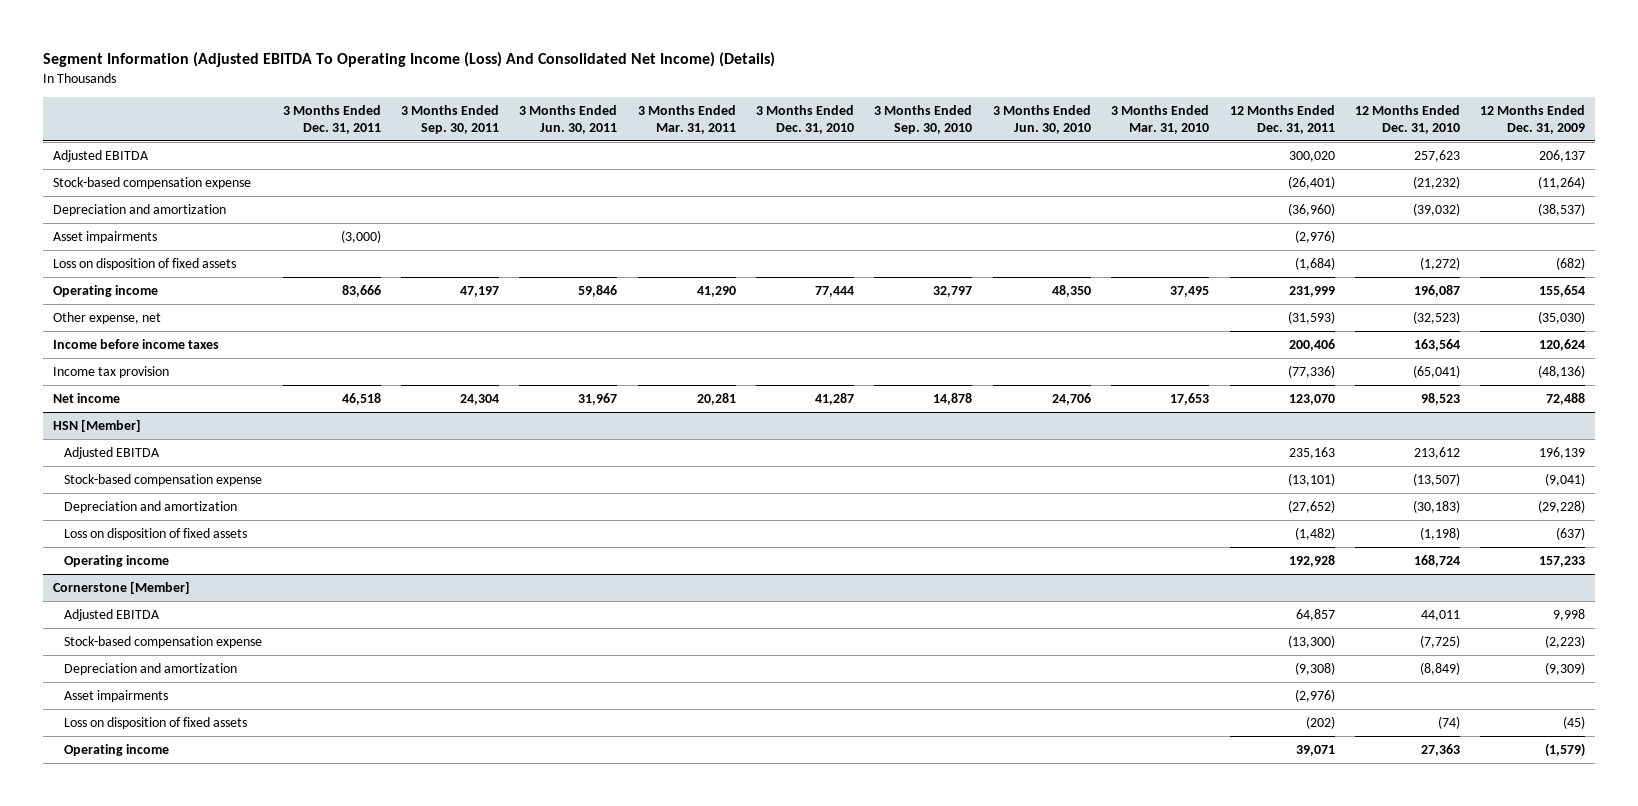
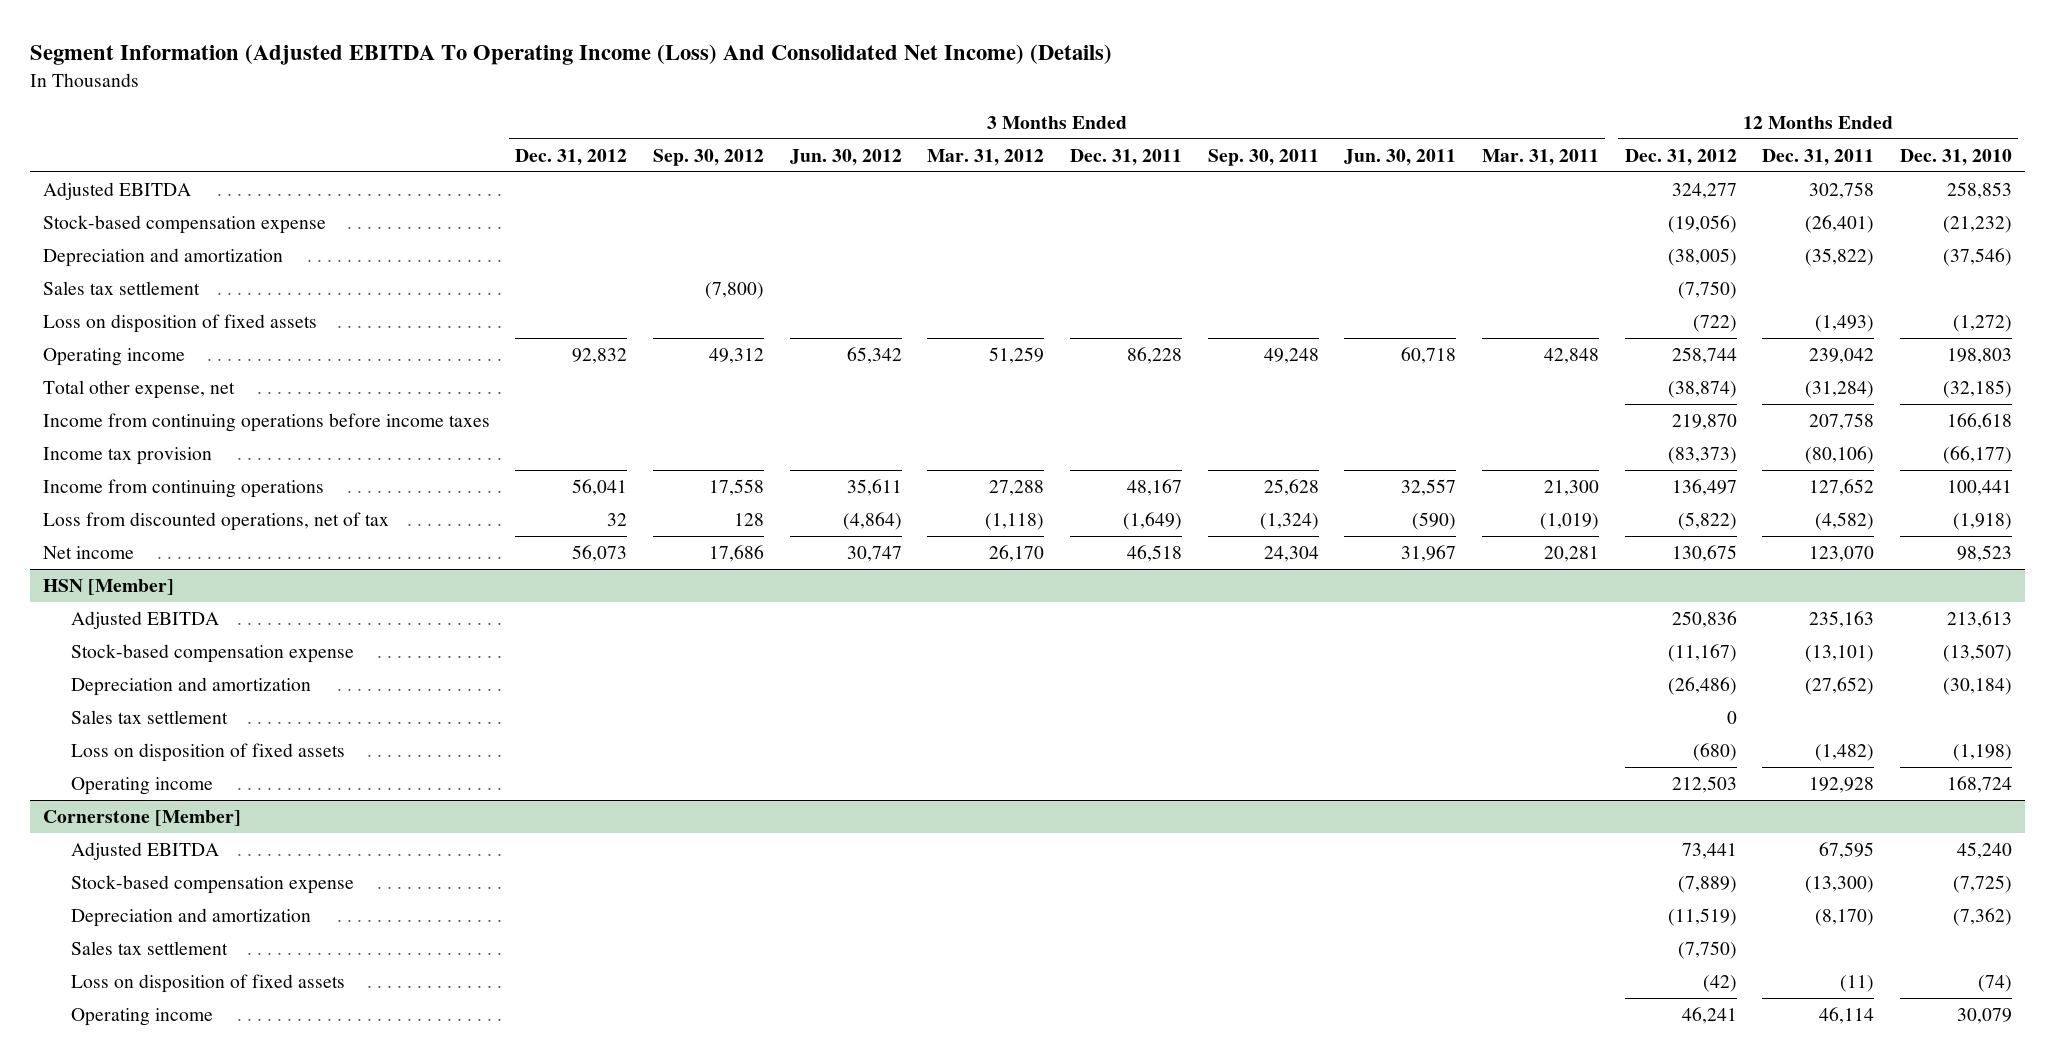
[756,104,855,134] 3 Months Ended Dec. 31, 2010 -> none
[874,104,973,134] 3 Months Ended Sep. 30, 2010 -> none
[992,104,1091,134] 3 Months Ended Jun. 30, 2010 -> none
[1111,104,1210,134] 3 Months Ended Mar. 31, 2010 -> none
[1480,104,1586,134] 12 Months Ended Dec. 31, 2009 -> none
none -> [515,148,628,166] Dec. 31, 2012
none -> [652,148,764,166] Sep. 30, 2012
none -> [789,148,902,166] Jun. 30, 2012
none -> [927,148,1045,166] Mar. 31, 2012
none -> [1624,148,1737,166] Dec. 31, 2012
[1288,151,1335,163] 300,020 -> [1809,181,1875,199] 302,758
[1413,150,1460,163] 257,623 -> [1947,181,2013,199] 258,853
[52,231,157,244] Asset impairments -> none
[1287,203,1335,217] (36,960) -> [1805,247,1875,266] (35,822)
[1412,203,1460,217] (39,032) -> [1943,247,2013,266] (37,546)
none -> [42,280,200,295] Sales tax settlement
[1294,257,1335,271] (1,684) -> [1815,314,1875,332] (1,493)
[341,285,381,298] 83,666 -> [1126,346,1182,364] 86,228
[460,286,500,298] 47,197 -> [1263,347,1319,364] 49,248
[578,285,618,298] 59,846 -> [1401,346,1457,364] 60,718
[696,286,736,298] 41,290 -> [1544,347,1600,364] 42,848
[1288,286,1335,298] 231,999 -> [1809,347,1875,364] 239,042
[1413,285,1460,298] 196,087 -> [1947,347,2013,364] 198,803
[52,312,161,325] Other expense, net -> [42,379,235,399] Total other expense, net
[1287,311,1335,325] (31,593) -> [1805,380,1875,398] (31,284)
[1412,311,1460,325] (32,523) -> [1943,379,2013,398] (32,185)
[52,339,219,350] Income before income taxes -> [42,412,490,432] Income from continuing operations before income taxes
[1288,339,1335,352] 200,406 -> [1809,412,1875,430] 207,758
[1413,339,1460,352] 163,564 -> [1947,412,2013,430] 166,618
[1287,365,1335,379] (77,336) -> [1805,445,1875,464] (80,106)
[1412,365,1460,379] (65,041) -> [1943,445,2013,464] (66,177)
none -> [42,478,324,498] Income from continuing operations
none -> [42,511,389,531] Loss from discounted operations, net of tax
[1413,447,1460,460] 213,612 -> [1947,610,2013,628] 213,613
[1412,500,1460,514] (30,183) -> [1943,677,2013,695] (30,184)
none -> [71,709,229,724] Sales tax settlement
[1295,609,1335,622] 64,857 -> [1819,841,1875,859] 67,595
[1420,610,1460,622] 44,011 -> [1957,841,2013,859] 45,240
[64,690,169,703] Asset impairments -> none
[1294,662,1335,676] (9,308) -> [1815,908,1875,926] (8,170)
[1419,662,1460,676] (8,849) -> [1953,907,2013,926] (7,362)
none -> [71,940,229,955] Sales tax settlement
[1305,716,1335,730] (202) -> [1840,974,1875,992] (11)
[1295,745,1335,757] 39,071 -> [1819,1006,1875,1024] 46,114
[1420,744,1460,757] 27,363 -> [1957,1007,2013,1024] 30,079

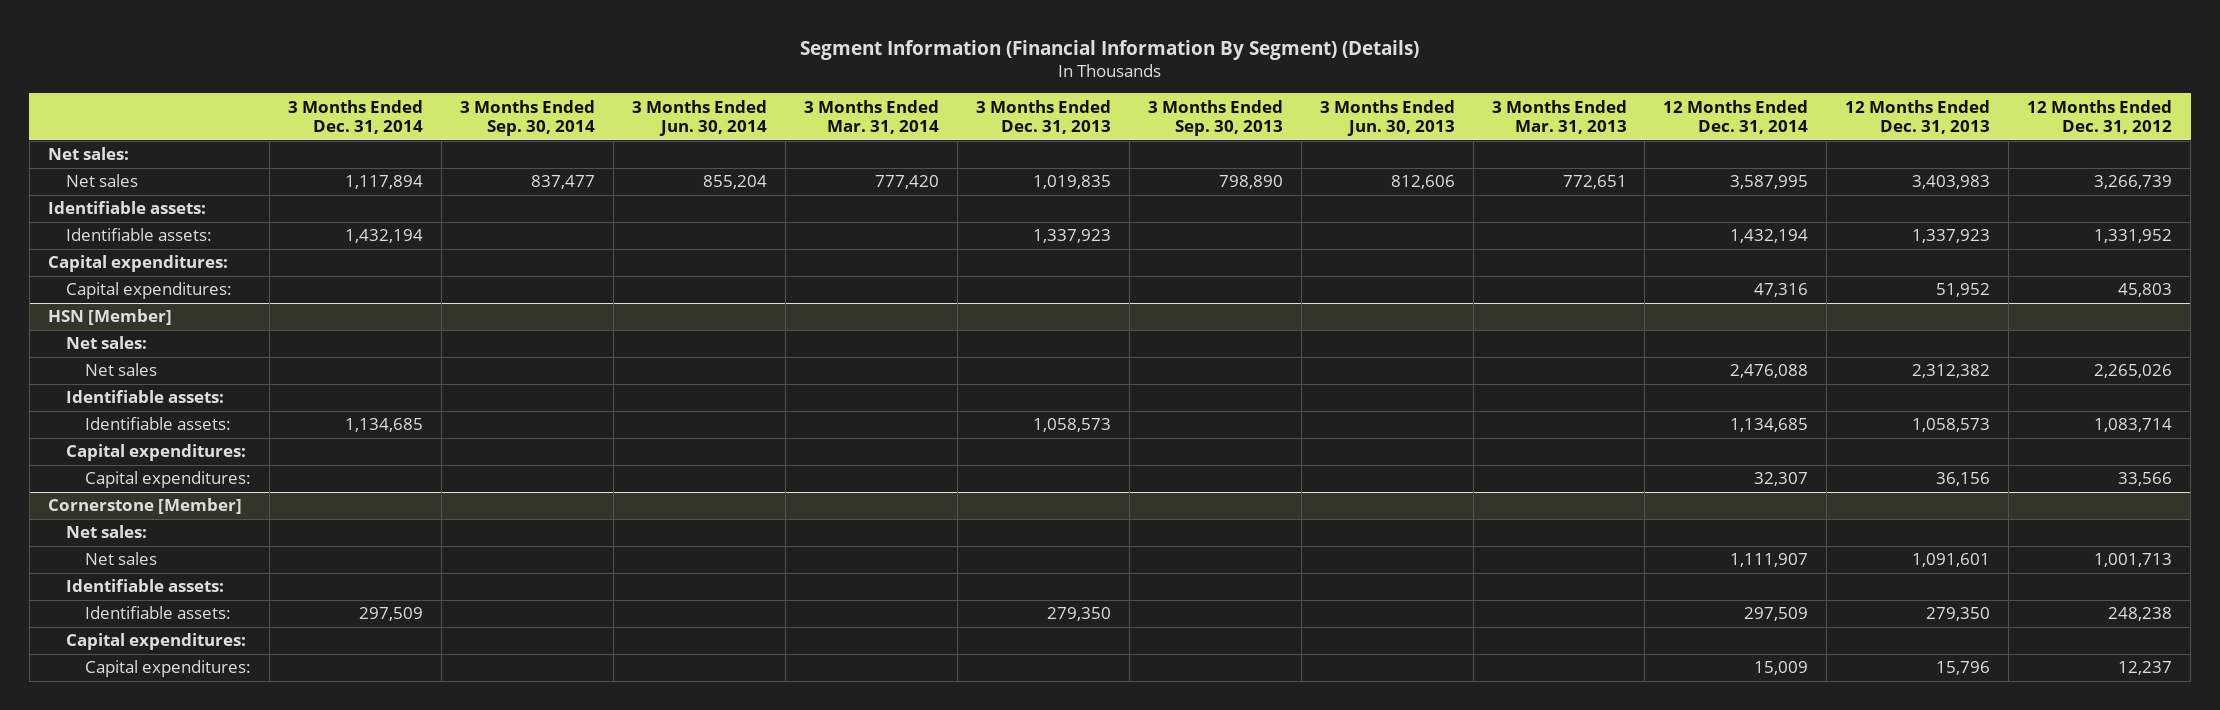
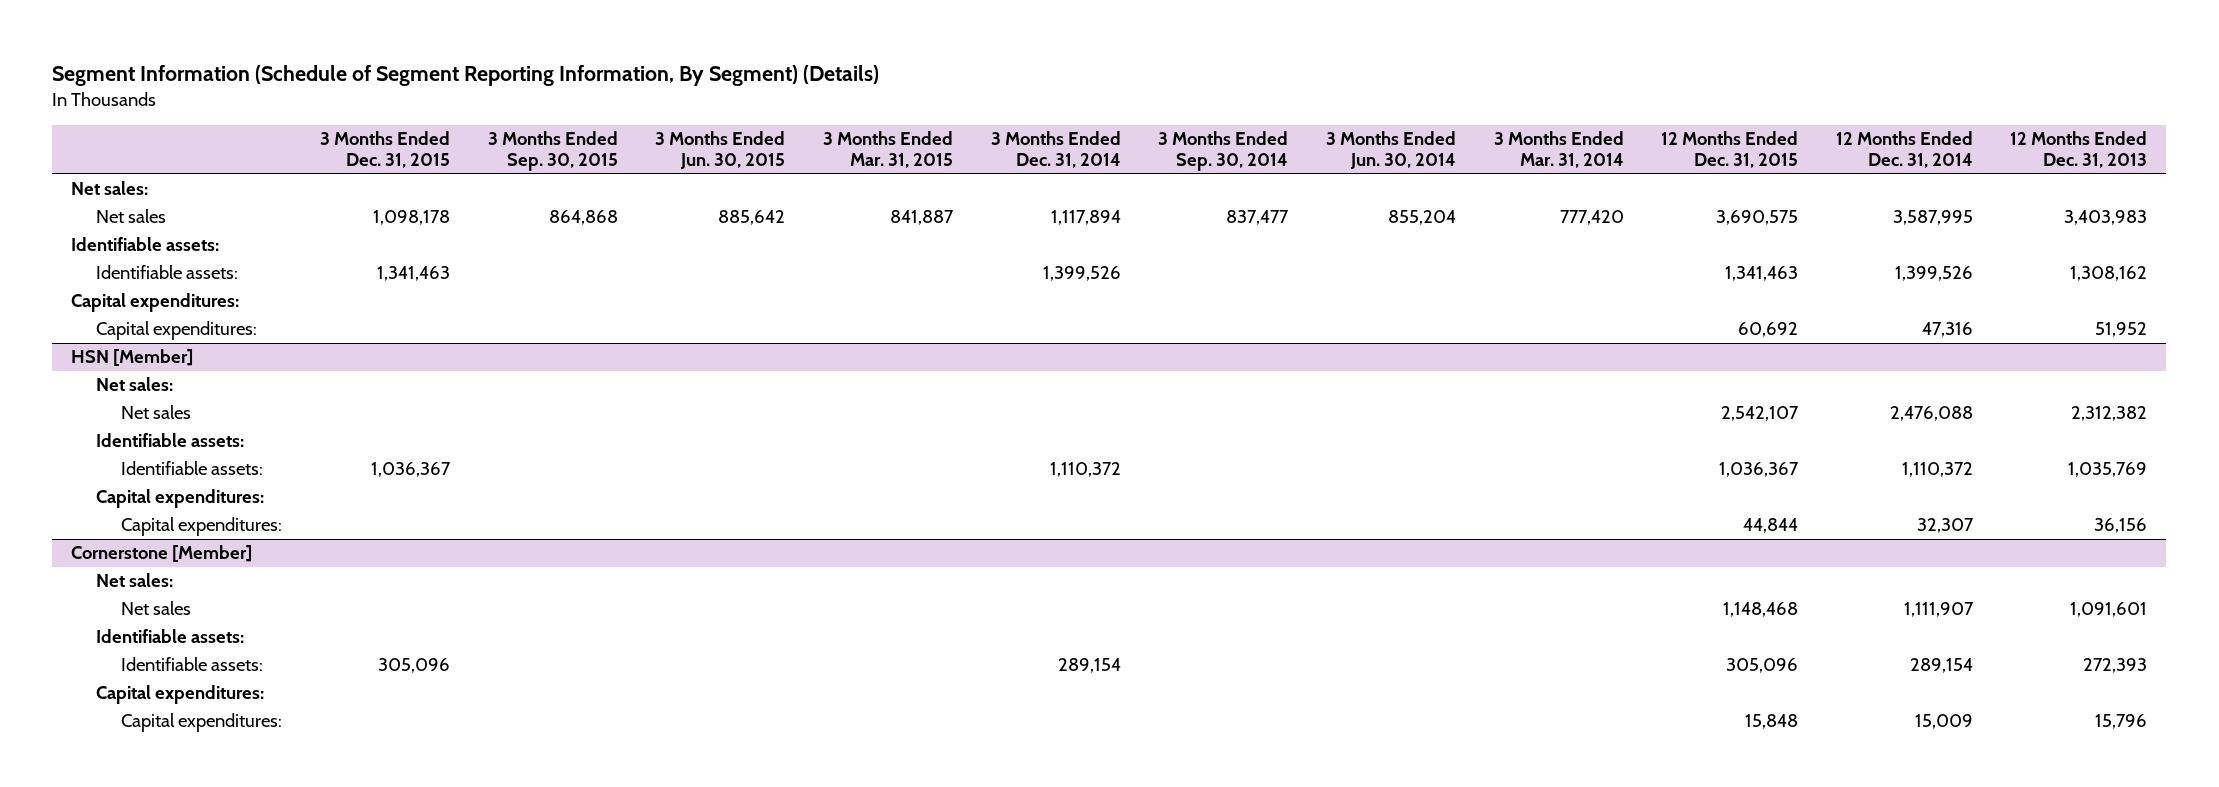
[800,39,1420,60] Segment Information (Financial Information By Segment) (Details) -> [52,65,880,87] Segment Information (Schedule of Segment Reporting Information, By Segment) (Details)
[975,99,1111,135] 3 Months Ended Dec. 31, 2013 -> none
[1147,99,1283,137] 3 Months Ended Sep. 30, 2013 -> none
[1319,99,1455,137] 3 Months Ended Jun. 30, 2013 -> none
[1491,99,1627,135] 3 Months Ended Mar. 31, 2013 -> none
[2027,99,2173,135] 12 Months Ended Dec. 31, 2012 -> none
none -> [320,130,451,169] 3 Months Ended Dec. 31, 2015
none -> [487,130,618,172] 3 Months Ended Sep. 30, 2015
none -> [655,130,786,170] 3 Months Ended Jun. 30, 2015
none -> [823,130,954,169] 3 Months Ended Mar. 31, 2015
none -> [1661,130,1799,169] 12 Months Ended Dec. 31, 2015
[344,229,423,244] 1,432,194 -> [1042,266,1121,282] 1,399,526
[1730,229,1809,244] 1,432,194 -> [1894,266,1973,282] 1,399,526
[1912,229,1991,244] 1,337,923 -> [2070,266,2148,282] 1,308,162
[344,418,423,433] 1,134,685 -> [1049,462,1121,478] 1,110,372
[1730,418,1809,433] 1,134,685 -> [1901,462,1973,478] 1,110,372
[1912,418,1991,433] 1,058,573 -> [2068,462,2148,478] 1,035,769
[358,607,423,622] 297,509 -> [1057,658,1121,674] 289,154
[1744,607,1809,622] 297,509 -> [1909,658,1973,674] 289,154
[1926,607,1991,622] 279,350 -> [2083,658,2148,674] 272,393

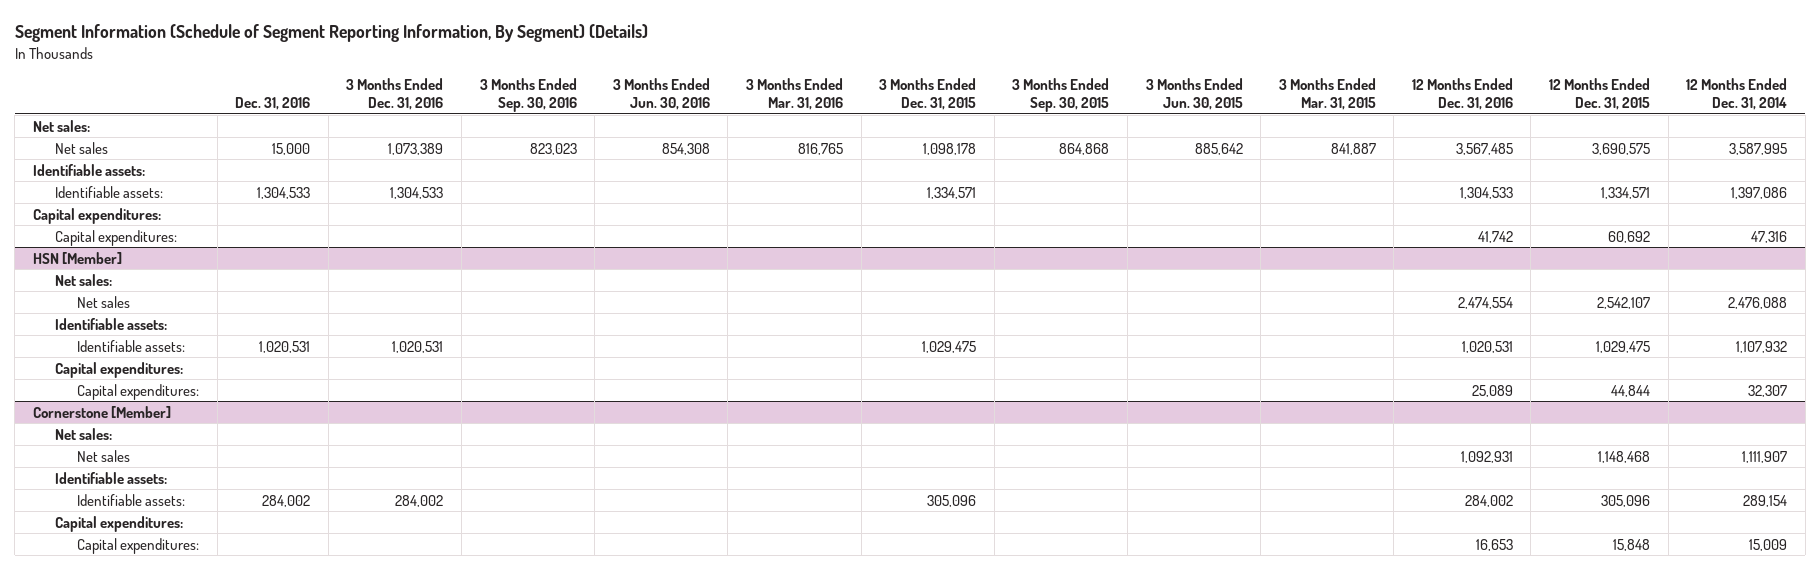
[990,130,1121,169] 3 Months Ended Dec. 31, 2014 -> none
[1158,130,1289,172] 3 Months Ended Sep. 30, 2014 -> none
[1325,130,1456,170] 3 Months Ended Jun. 30, 2014 -> none
[1493,130,1624,169] 3 Months Ended Mar. 31, 2014 -> none
[2010,130,2148,169] 12 Months Ended Dec. 31, 2013 -> none
none -> [235,97,311,111] Dec. 31, 2016
none -> [346,78,444,111] 3 Months Ended Dec. 31, 2016
none -> [479,78,577,113] 3 Months Ended Sep. 30, 2016
none -> [612,78,710,111] 3 Months Ended Jun. 30, 2016
none -> [745,78,843,111] 3 Months Ended Mar. 31, 2016
none -> [1411,78,1513,111] 12 Months Ended Dec. 31, 2016
[377,266,451,282] 1,341,463 -> [927,186,977,199] 1,334,571
[1725,266,1799,282] 1,341,463 -> [1601,186,1651,199] 1,334,571
[1894,266,1973,282] 1,399,526 -> [1731,186,1788,199] 1,397,086
[371,462,452,478] 1,036,367 -> [922,340,977,353] 1,029,475
[1719,462,1800,478] 1,036,367 -> [1596,340,1651,353] 1,029,475
[1901,462,1973,478] 1,110,372 -> [1736,340,1788,353] 1,107,932

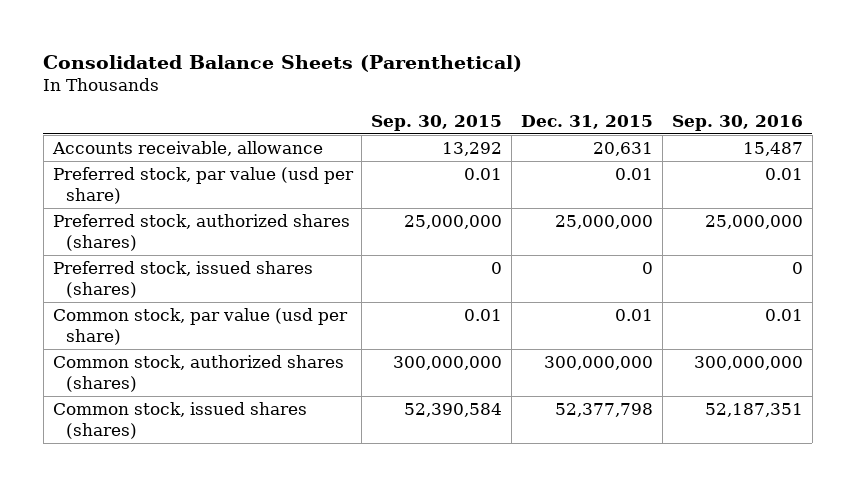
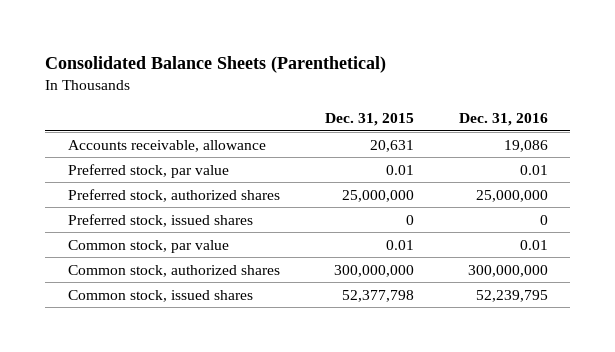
[371,114,503,131] Sep. 30, 2015 -> none
[671,114,803,131] Sep. 30, 2016 -> none
none -> [458,113,548,127] Dec. 31, 2016
[52,167,354,205] Preferred stock, par value (usd per share) -> [67,163,229,178] Preferred stock, par value
[52,214,350,252] Preferred stock, authorized shares (shares) -> [67,188,280,202] Preferred stock, authorized shares
[52,261,313,299] Preferred stock, issued shares (shares) -> [67,213,253,227] Preferred stock, issued shares
[52,308,348,346] Common stock, par value (usd per share) -> [67,239,229,253] Common stock, par value
[52,355,344,393] Common stock, authorized shares (shares) -> [67,264,280,277] Common stock, authorized shares
[52,402,307,440] Common stock, issued shares (shares) -> [67,289,253,302] Common stock, issued shares

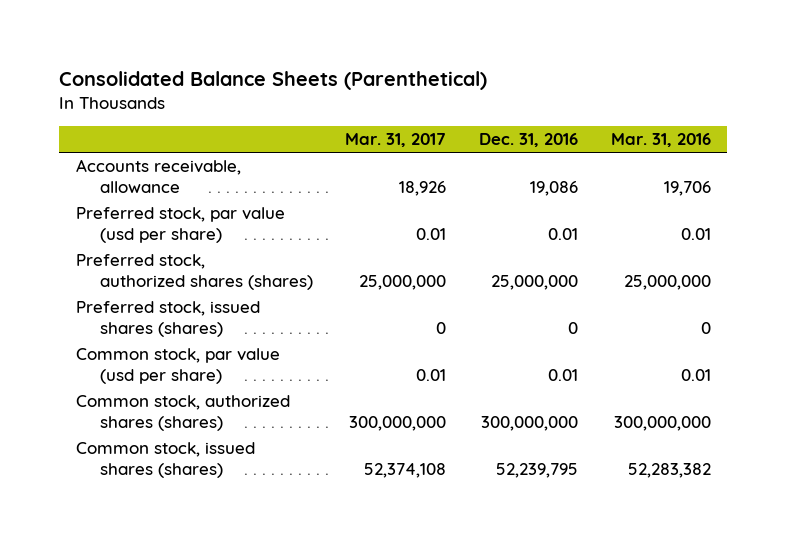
[324,113,414,127] Dec. 31, 2015 -> none
none -> [345,133,447,148] Mar. 31, 2017
none -> [610,133,711,148] Mar. 31, 2016
[67,163,229,178] Preferred stock, par value -> [75,206,285,243] Preferred stock, par value (usd per share)
[67,188,280,202] Preferred stock, authorized shares -> [75,253,313,290] Preferred stock, authorized shares (shares)
[67,213,253,227] Preferred stock, issued shares -> [75,300,260,337] Preferred stock, issued shares (shares)
[67,239,229,253] Common stock, par value -> [75,347,280,384] Common stock, par value (usd per share)
[67,264,280,277] Common stock, authorized shares -> [75,394,290,431] Common stock, authorized shares (shares)
[67,289,253,302] Common stock, issued shares -> [75,441,255,478] Common stock, issued shares (shares)

